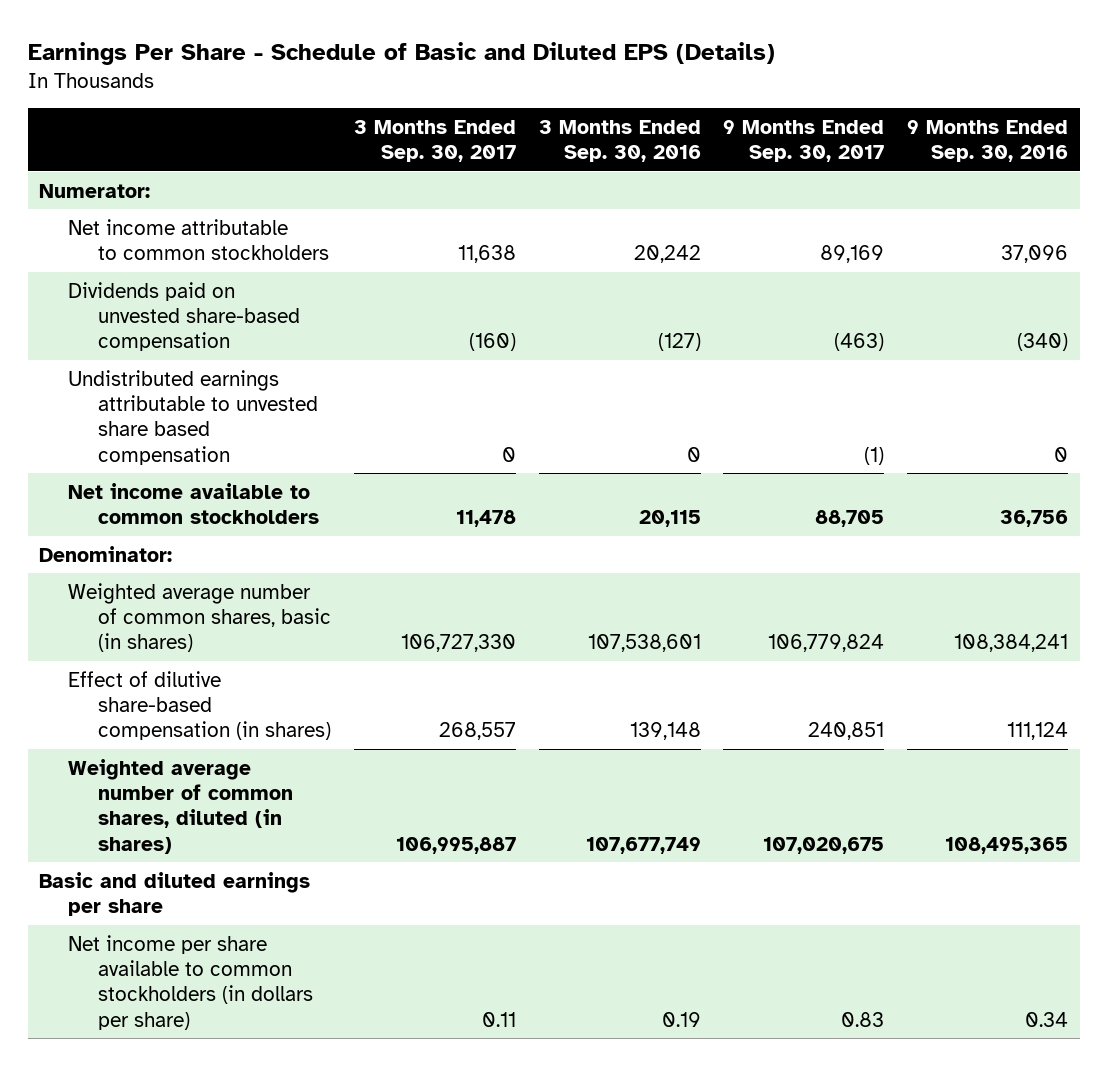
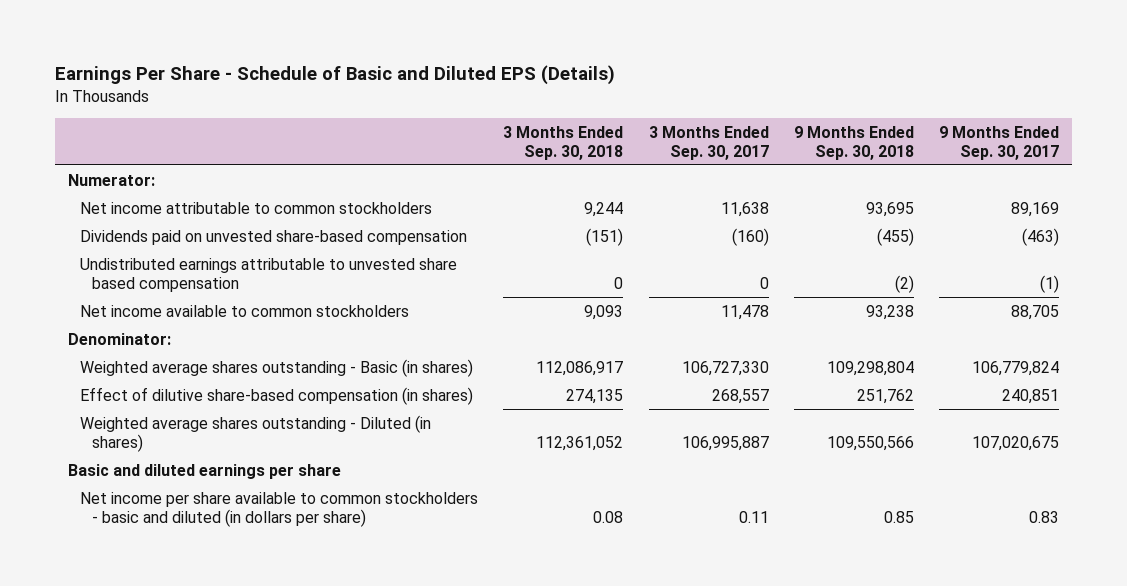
[538,120,701,163] 3 Months Ended Sep. 30, 2016 -> none
[907,120,1069,163] 9 Months Ended Sep. 30, 2016 -> none
none -> [503,125,624,160] 3 Months Ended Sep. 30, 2018
none -> [793,125,914,160] 9 Months Ended Sep. 30, 2018
[68,582,331,653] Weighted average number of common shares, basic (in shares) -> [80,358,474,377] Weighted average shares outstanding - Basic (in shares)
[68,758,293,854] Weighted average number of common shares, diluted (in shares) -> [80,414,432,452] Weighted average shares outstanding - Diluted (in shares)
[68,934,313,1030] Net income per share available to common stockholders (in dollars per share) -> [80,491,479,527] Net income per share available to common stockholders - basic and diluted (in dollars per share)

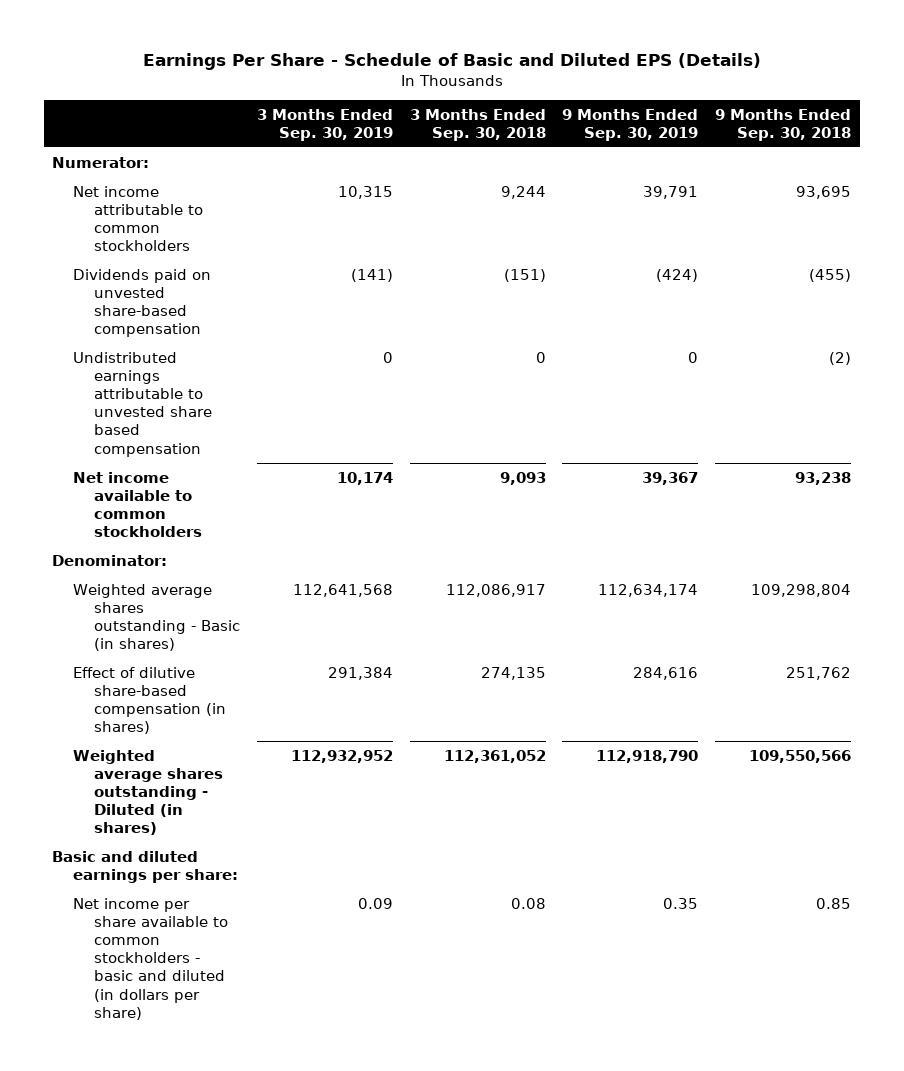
[648,125,769,160] 3 Months Ended Sep. 30, 2017 -> none
[938,125,1059,160] 9 Months Ended Sep. 30, 2017 -> none
none -> [256,108,393,141] 3 Months Ended Sep. 30, 2019
none -> [562,108,699,141] 9 Months Ended Sep. 30, 2019
[68,463,342,479] Basic and diluted earnings per share -> [52,850,238,883] Basic and diluted earnings per share:

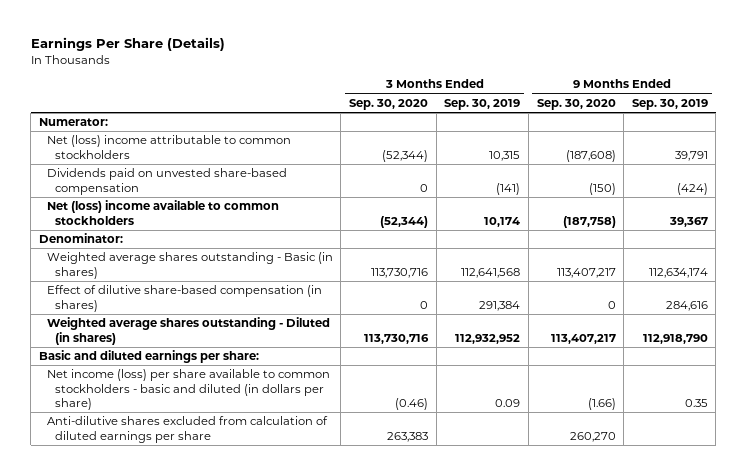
[142,53,761,71] Earnings Per Share - Schedule of Basic and Diluted EPS (Details) -> [30,37,225,52] Earnings Per Share (Details)
[409,108,546,141] 3 Months Ended Sep. 30, 2018 -> none
[715,108,852,141] 9 Months Ended Sep. 30, 2018 -> none
none -> [349,98,429,110] Sep. 30, 2020
none -> [536,98,616,110] Sep. 30, 2020
[72,185,203,252] Net income attributable to common stockholders -> [46,135,291,159] Net (loss) income attributable to common stockholders
[72,351,212,457] Undistributed earnings attributable to unvested share based compensation -> none
[72,471,202,538] Net income available to common stockholders -> [46,200,279,225] Net (loss) income available to common stockholders
[72,897,228,1020] Net income per share available to common stockholders - basic and diluted (in dollars per share) -> [46,369,330,410] Net income (loss) per share available to common stockholders - basic and diluted (in dollars per share)
none -> [46,416,328,443] Anti-dilutive shares excluded from calculation of diluted earnings per share

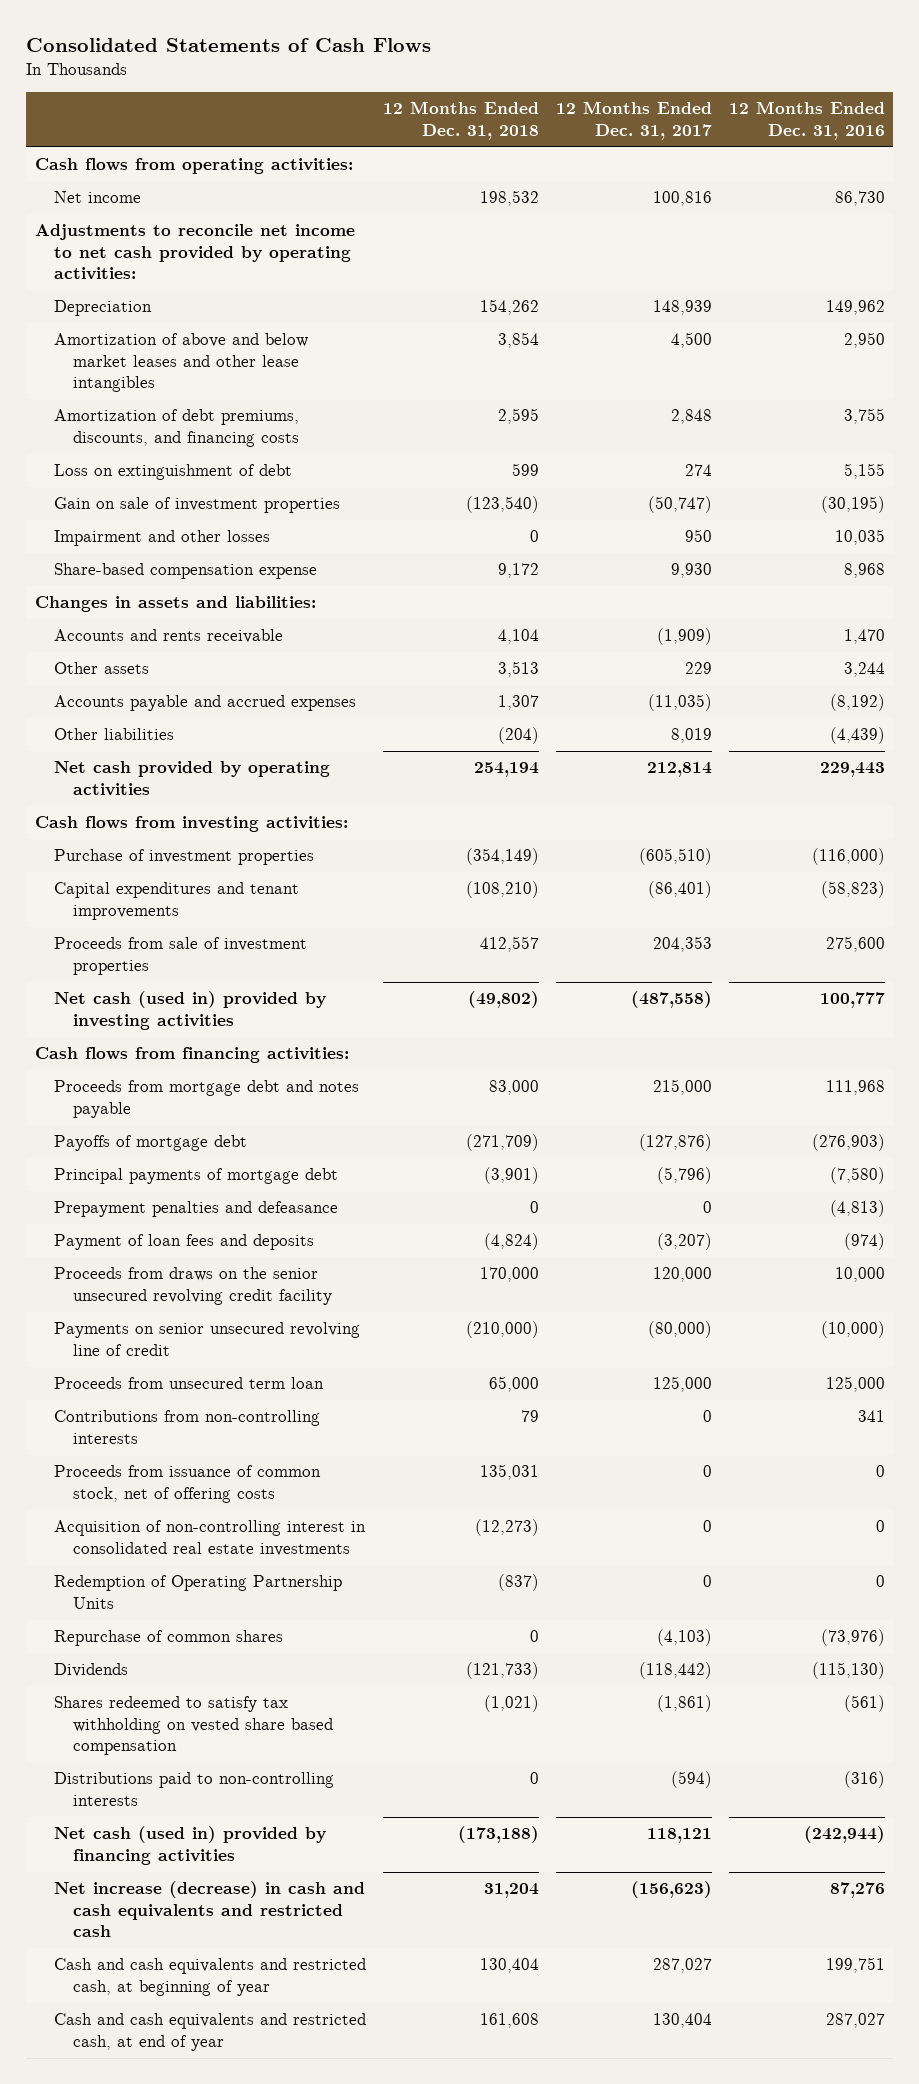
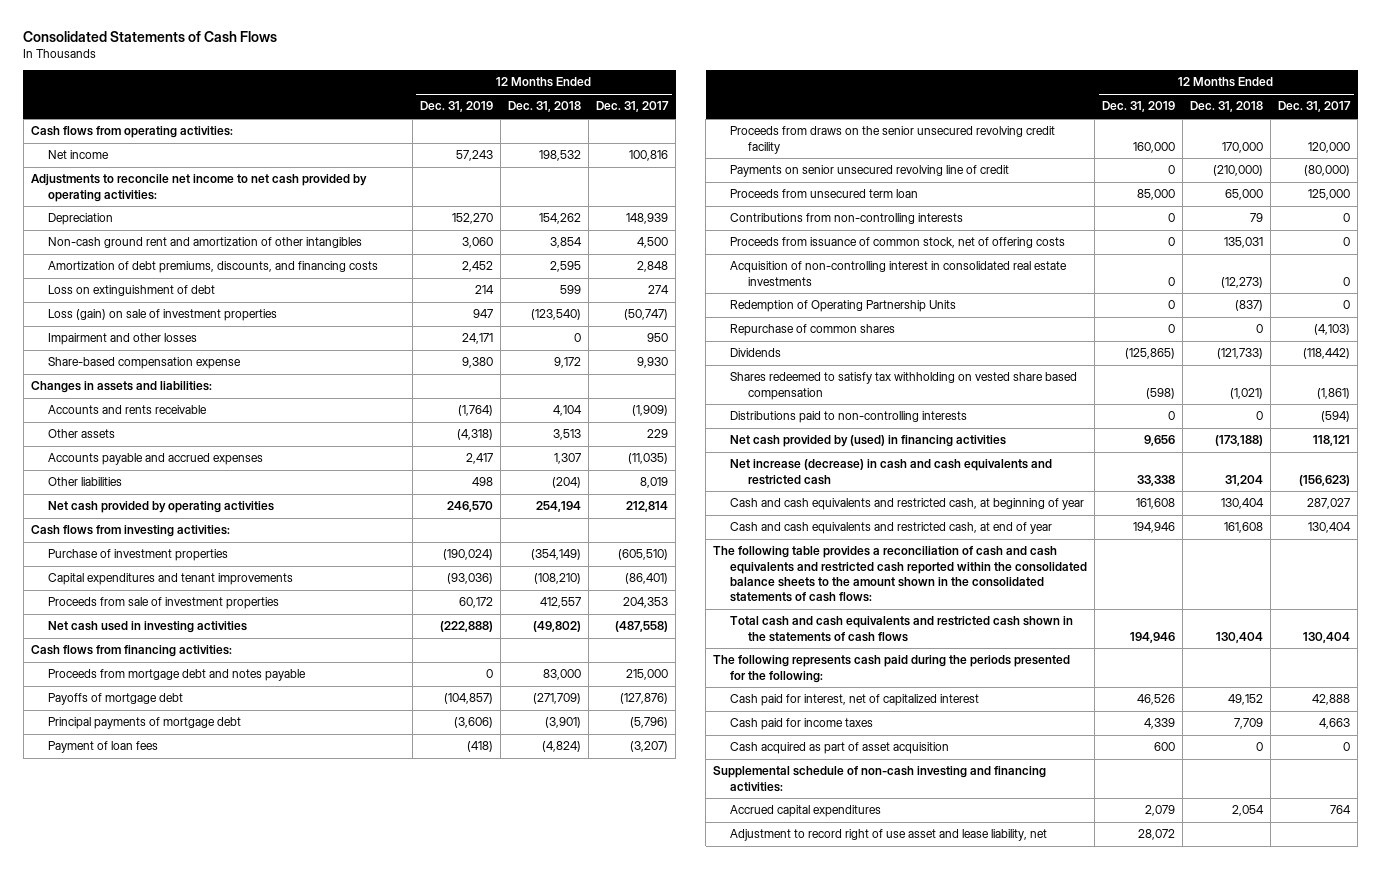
[728,101,885,140] 12 Months Ended Dec. 31, 2016 -> none
none -> [420,101,494,113] Dec. 31, 2019
[53,333,308,393] Amortization of above and below market leases and other lease intangibles -> [48,237,363,249] Non-cash ground rent and amortization of other intangibles
[53,497,340,514] Gain on sale of investment properties -> [48,309,278,322] Loss (gain) on sale of investment properties
[53,991,326,1030] Net cash (used in) provided by investing activities -> [48,621,248,634] Net cash used in investing activities
[53,1201,338,1218] Prepayment penalties and defeasance -> none
[53,1234,314,1251] Payment of loan fees and deposits -> [48,741,159,754] Payment of loan fees
[53,1826,326,1865] Net cash (used in) provided by financing activities -> [730,435,1007,448] Net cash provided by (used) in financing activities
none -> [713,546,1088,602] The following table provides a reconciliation of cash and cash equivalents and restricted cash reported within the consolidated balance sheets to the amount shown in the consolidated statements of cash flows:
none -> [730,616,1074,642] Total cash and cash equivalents and restricted cash shown in the statements of cash flows
none -> [713,655,1071,683] The following represents cash paid during the periods presented for the following:
none -> [730,694,980,707] Cash paid for interest, net of capitalized interest
none -> [730,718,874,731] Cash paid for income taxes
none -> [730,742,950,755] Cash acquired as part of asset acquisition
none -> [713,766,1047,792] Supplemental schedule of non-cash investing and financing activities:
none -> [730,805,882,818] Accrued capital expenditures
none -> [730,829,1048,842] Adjustment to record right of use asset and lease liability, net

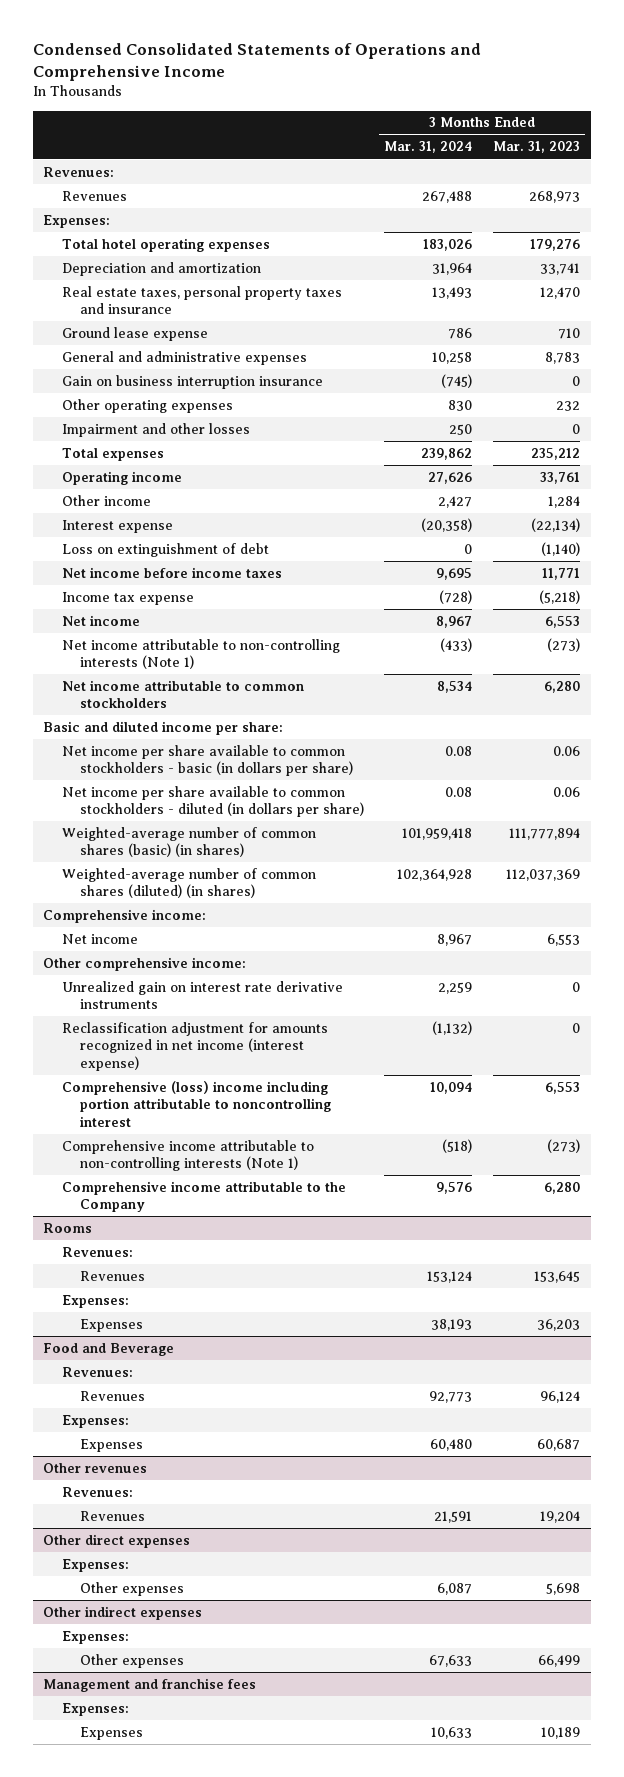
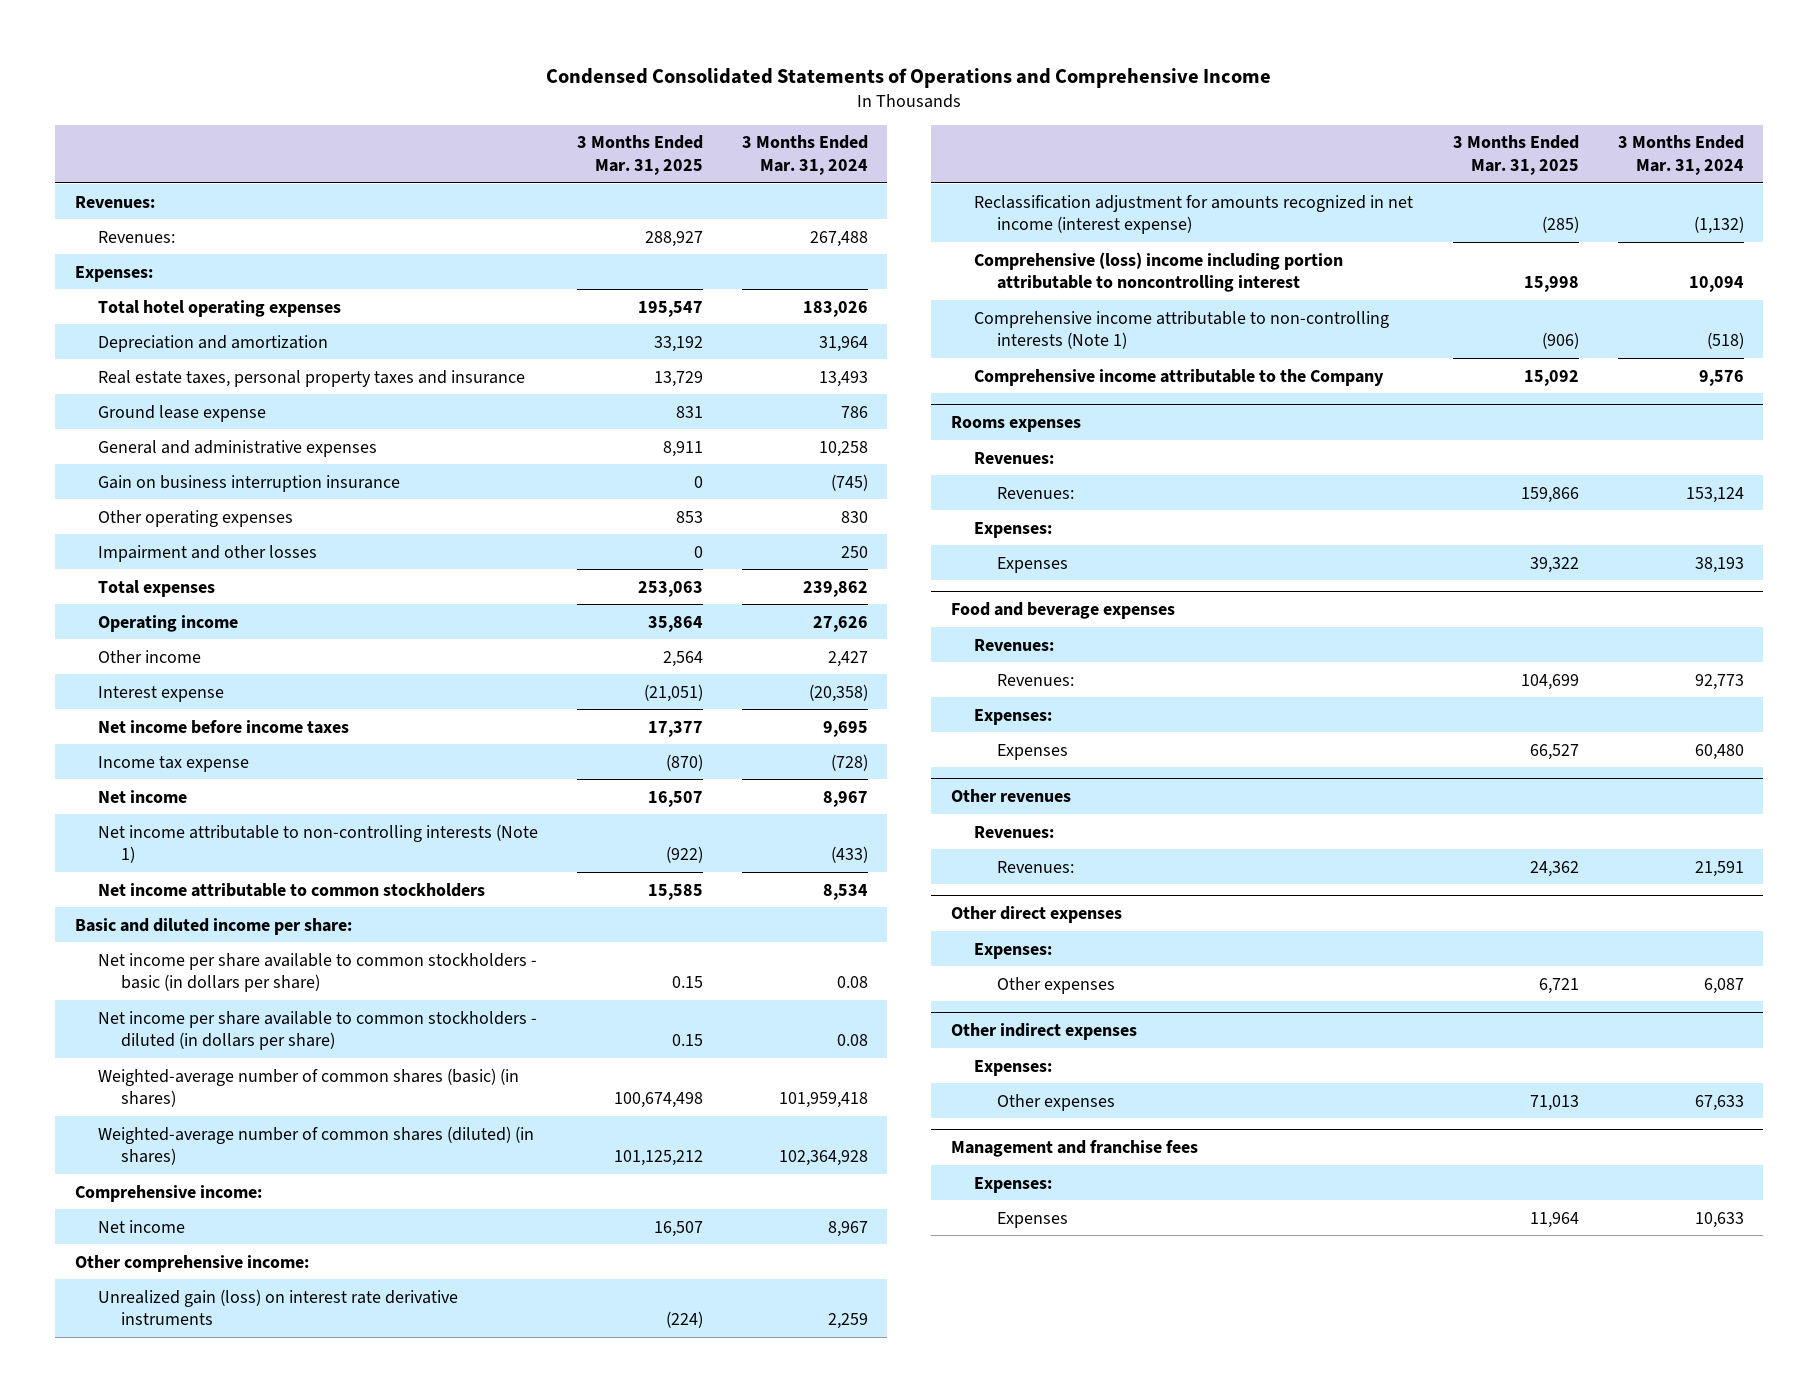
[493,141,581,154] Mar. 31, 2023 -> none
none -> [576,135,703,175] 3 Months Ended Mar. 31, 2025
[61,190,127,201] Revenues -> [97,230,175,243] Revenues:
[61,542,269,557] Loss on extinguishment of debt -> none
[61,980,343,1010] Unrealized gain on interest rate derivative instruments -> [97,1288,458,1326] Unrealized gain (loss) on interest rate derivative instruments
[43,1222,93,1233] Rooms -> [950,415,1081,432] Rooms expenses
[79,1270,145,1281] Revenues -> [996,486,1074,499] Revenues:
[43,1342,175,1356] Food and Beverage -> [950,601,1175,619] Food and beverage expenses
[79,1390,145,1401] Revenues -> [996,673,1074,686] Revenues:
[79,1510,145,1521] Revenues -> [996,860,1074,873] Revenues:

